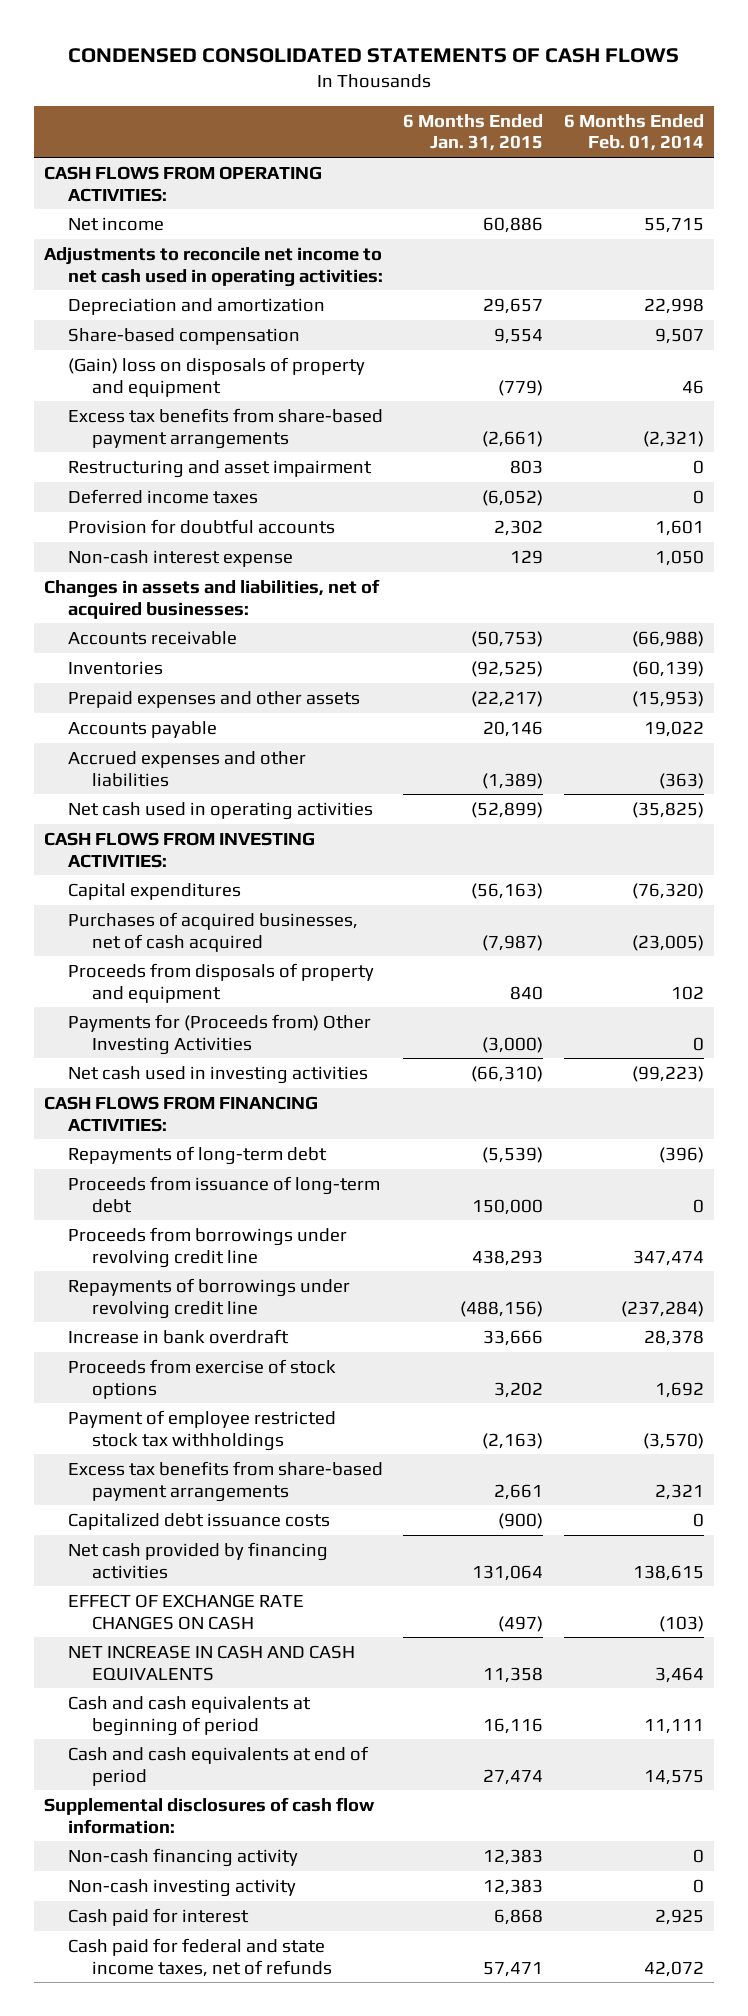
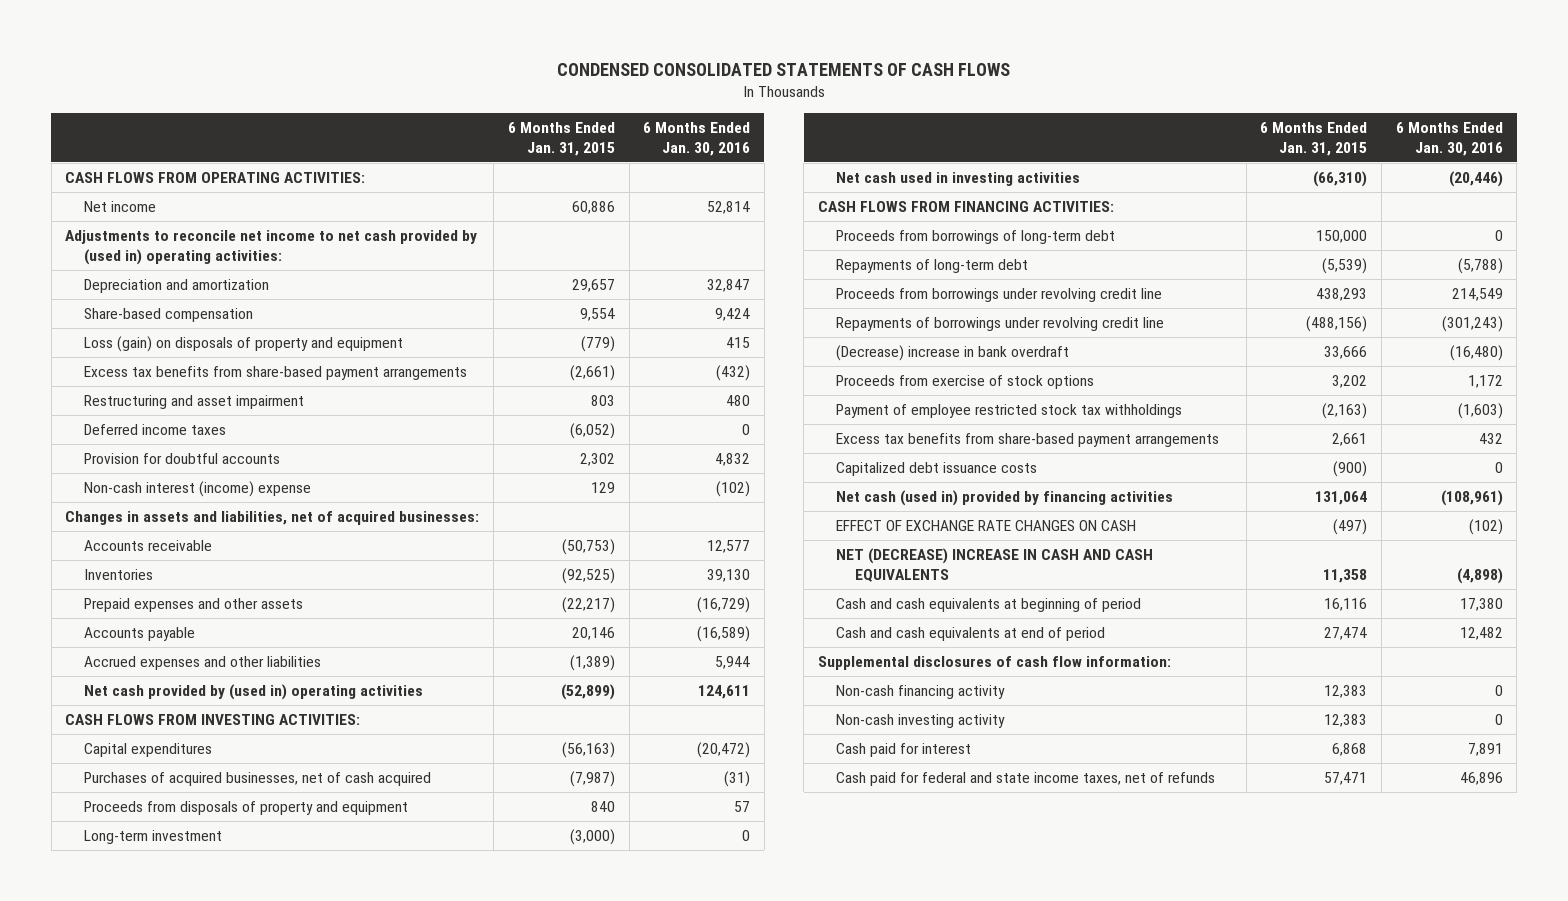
[563,113,704,152] 6 Months Ended Feb. 01, 2014 -> none
none -> [643,121,751,156] 6 Months Ended Jan. 30, 2016
[44,246,383,287] Adjustments to reconcile net income to net cash used in operating activities: -> [65,229,478,266] Adjustments to reconcile net income to net cash provided by (used in) operating activities:
[67,356,365,397] (Gain) loss on disposals of property and equipment -> [83,335,403,352] Loss (gain) on disposals of property and equipment
[67,549,293,567] Non-cash interest expense -> [83,480,311,497] Non-cash interest (income) expense
[67,801,373,820] Net cash used in operating activities -> [83,683,423,700] Net cash provided by (used in) operating activities
[67,1013,371,1055] Payments for (Proceeds from) Other Investing Activities -> [83,829,222,844] Long-term investment
none -> [836,229,1116,244] Proceeds from borrowings of long-term debt
[67,1175,380,1213] Proceeds from issuance of long-term debt -> none
[67,1328,289,1344] Increase in bank overdraft -> [836,344,1070,361] (Decrease) increase in bank overdraft
[67,1541,328,1579] Net cash provided by financing activities -> [836,489,1174,506] Net cash (used in) provided by financing activities
[67,1644,355,1681] NET INCREASE IN CASH AND CASH EQUIVALENTS -> [836,547,1154,583] NET (DECREASE) INCREASE IN CASH AND CASH EQUIVALENTS

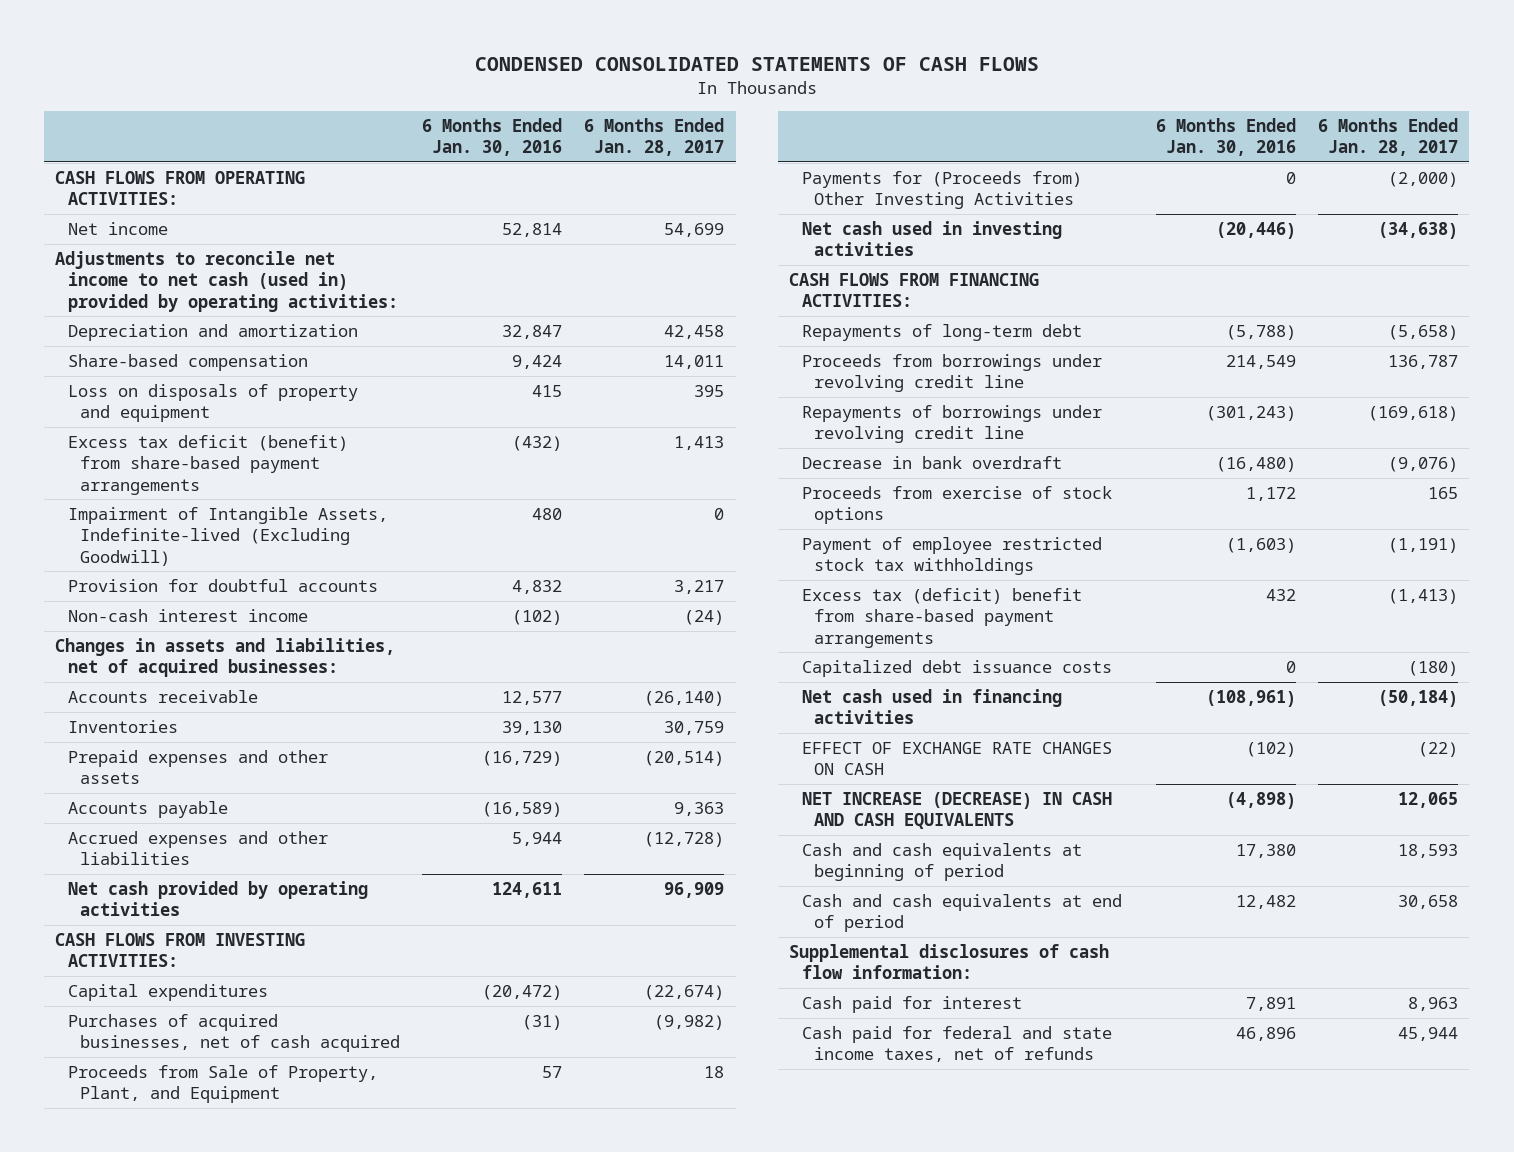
[507,121,615,156] 6 Months Ended Jan. 31, 2015 -> none
none -> [584,117,725,157] 6 Months Ended Jan. 28, 2017
[65,229,478,266] Adjustments to reconcile net income to net cash provided by (used in) operating activities: -> [55,250,398,312] Adjustments to reconcile net income to net cash (used in) provided by operating activities:
[83,423,226,435] Deferred income taxes -> none
[83,335,403,352] Loss (gain) on disposals of property and equipment -> [67,383,358,423] Loss on disposals of property and equipment
[83,365,467,380] Excess tax benefits from share-based payment arrangements -> [67,434,348,495] Excess tax deficit (benefit) from share-based payment arrangements
[83,394,304,409] Restructuring and asset impairment -> [67,506,388,566] Impairment of Intangible Assets, Indefinite-lived (Excluding Goodwill)
[83,480,311,497] Non-cash interest (income) expense -> [67,608,308,622] Non-cash interest income
[83,683,423,700] Net cash provided by (used in) operating activities -> [67,880,368,917] Net cash provided by operating activities
[83,800,408,815] Proceeds from disposals of property and equipment -> [67,1064,378,1104] Proceeds from Sale of Property, Plant, and Equipment
[83,829,222,844] Long-term investment -> [801,170,1082,210] Payments for (Proceeds from) Other Investing Activities
[836,229,1116,244] Proceeds from borrowings of long-term debt -> none
[836,344,1070,361] (Decrease) increase in bank overdraft -> [801,455,1062,469] Decrease in bank overdraft
[836,432,1220,447] Excess tax benefits from share-based payment arrangements -> [801,587,1082,648] Excess tax (deficit) benefit from share-based payment arrangements
[836,489,1174,506] Net cash (used in) provided by financing activities -> [801,688,1062,725] Net cash used in financing activities
[836,547,1154,583] NET (DECREASE) INCREASE IN CASH AND CASH EQUIVALENTS -> [801,791,1112,830] NET INCREASE (DECREASE) IN CASH AND CASH EQUIVALENTS
[836,684,1006,699] Non-cash financing activity -> none
[836,713,1006,728] Non-cash investing activity -> none

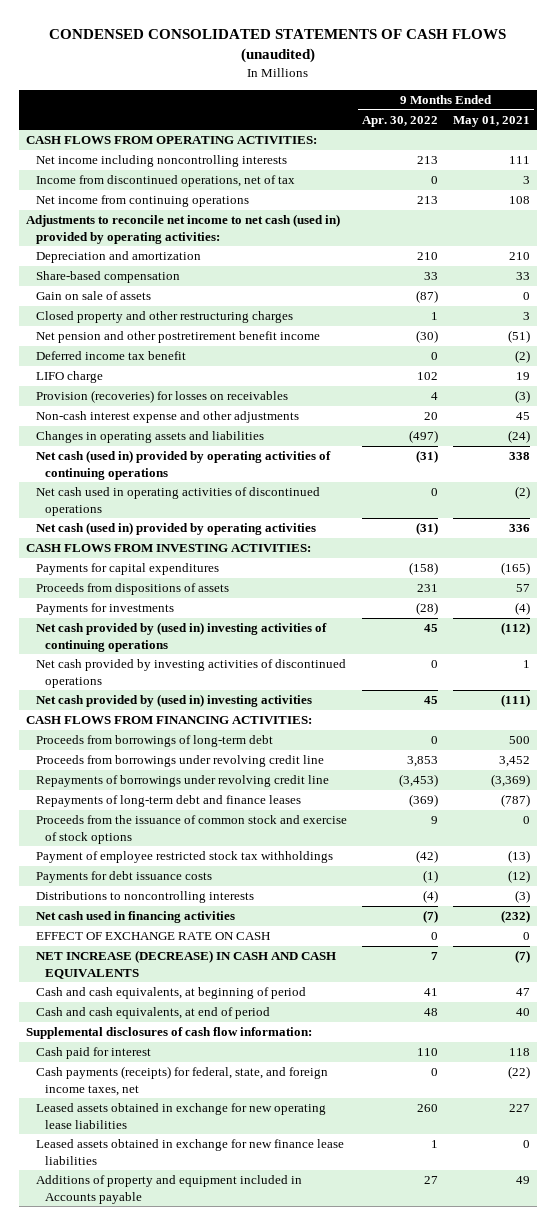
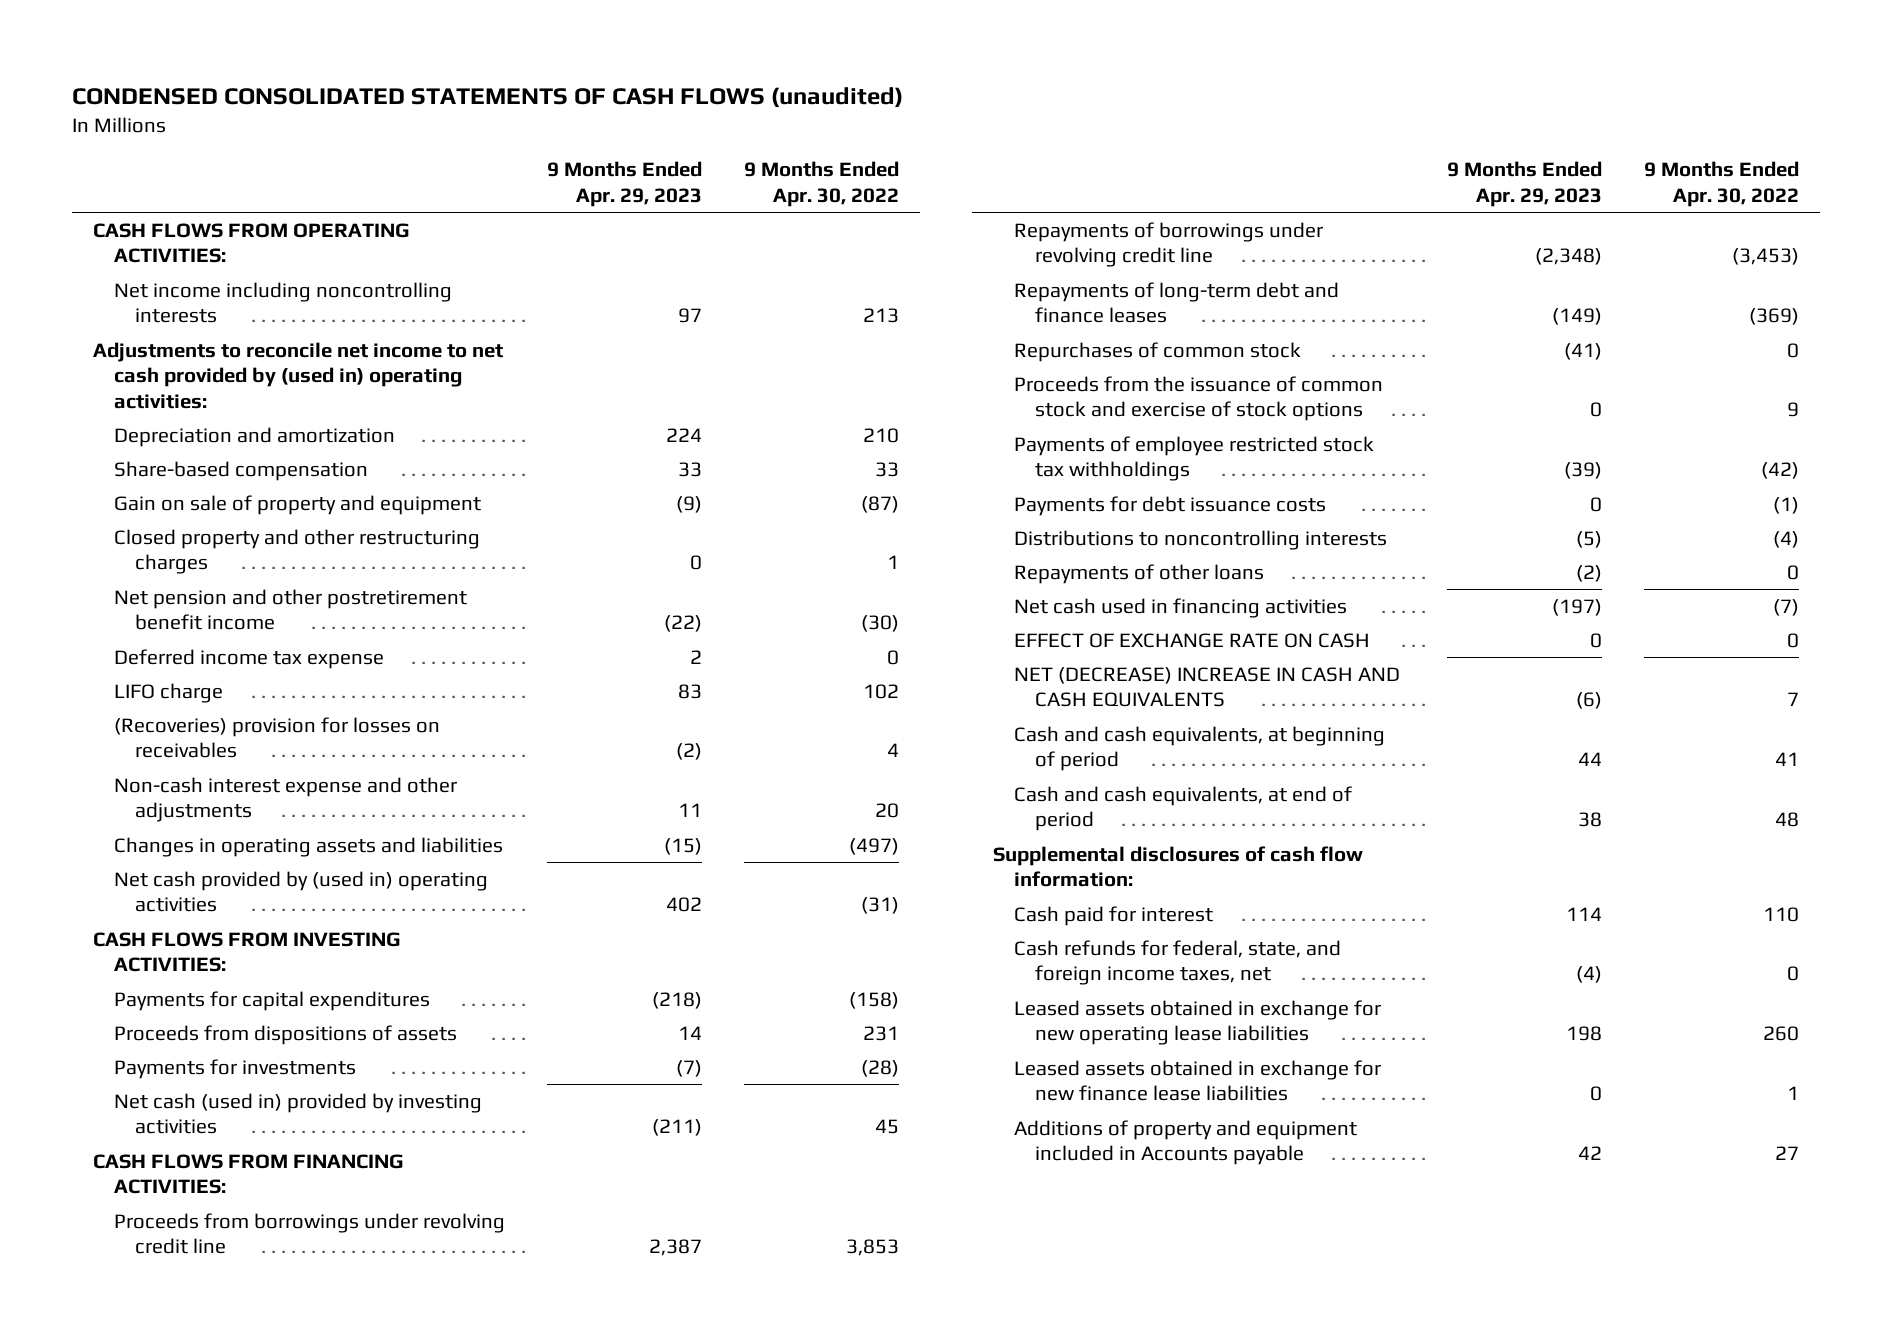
[452,115,530,127] May 01, 2021 -> none
none -> [546,161,702,207] 9 Months Ended Apr. 29, 2023
[35,175,295,188] Income from discontinued operations, net of tax -> none
[35,195,249,208] Net income from continuing operations -> none
[26,214,341,244] Adjustments to reconcile net income to net cash (used in) provided by operating activities: -> [92,341,503,409] Adjustments to reconcile net income to net cash provided by (used in) operating activities:
[35,291,151,301] Gain on sale of assets -> [113,494,481,515] Gain on sale of property and equipment
[35,351,186,361] Deferred income tax benefit -> [113,648,384,669] Deferred income tax expense
[35,390,288,404] Provision (recoveries) for losses on receivables -> [113,716,440,759] (Recoveries) provision for losses on receivables
[35,450,331,480] Net cash (used in) provided by operating activities of continuing operations -> none
[35,487,320,516] Net cash used in operating activities of discontinued operations -> none
[35,522,316,536] Net cash (used in) provided by operating activities -> [113,870,488,913] Net cash provided by (used in) operating activities
[35,622,327,652] Net cash provided by (used in) investing activities of continuing operations -> none
[35,659,346,688] Net cash provided by investing activities of discontinued operations -> none
[35,694,312,708] Net cash provided by (used in) investing activities -> [113,1092,482,1135] Net cash (used in) provided by investing activities
[35,735,273,748] Proceeds from borrowings of long-term debt -> none
none -> [1013,341,1301,362] Repurchases of common stock
[35,851,333,864] Payment of employee restricted stock tax withholdings -> [1013,435,1374,482] Payments of employee restricted stock tax withholdings
none -> [1013,563,1264,584] Repayments of other loans
[35,950,336,979] NET INCREASE (DECREASE) IN CASH AND CASH EQUIVALENTS -> [1013,666,1400,708] NET (DECREASE) INCREASE IN CASH AND CASH EQUIVALENTS
[35,1066,328,1096] Cash payments (receipts) for federal, state, and foreign income taxes, net -> [1013,939,1341,986] Cash refunds for federal, state, and foreign income taxes, net

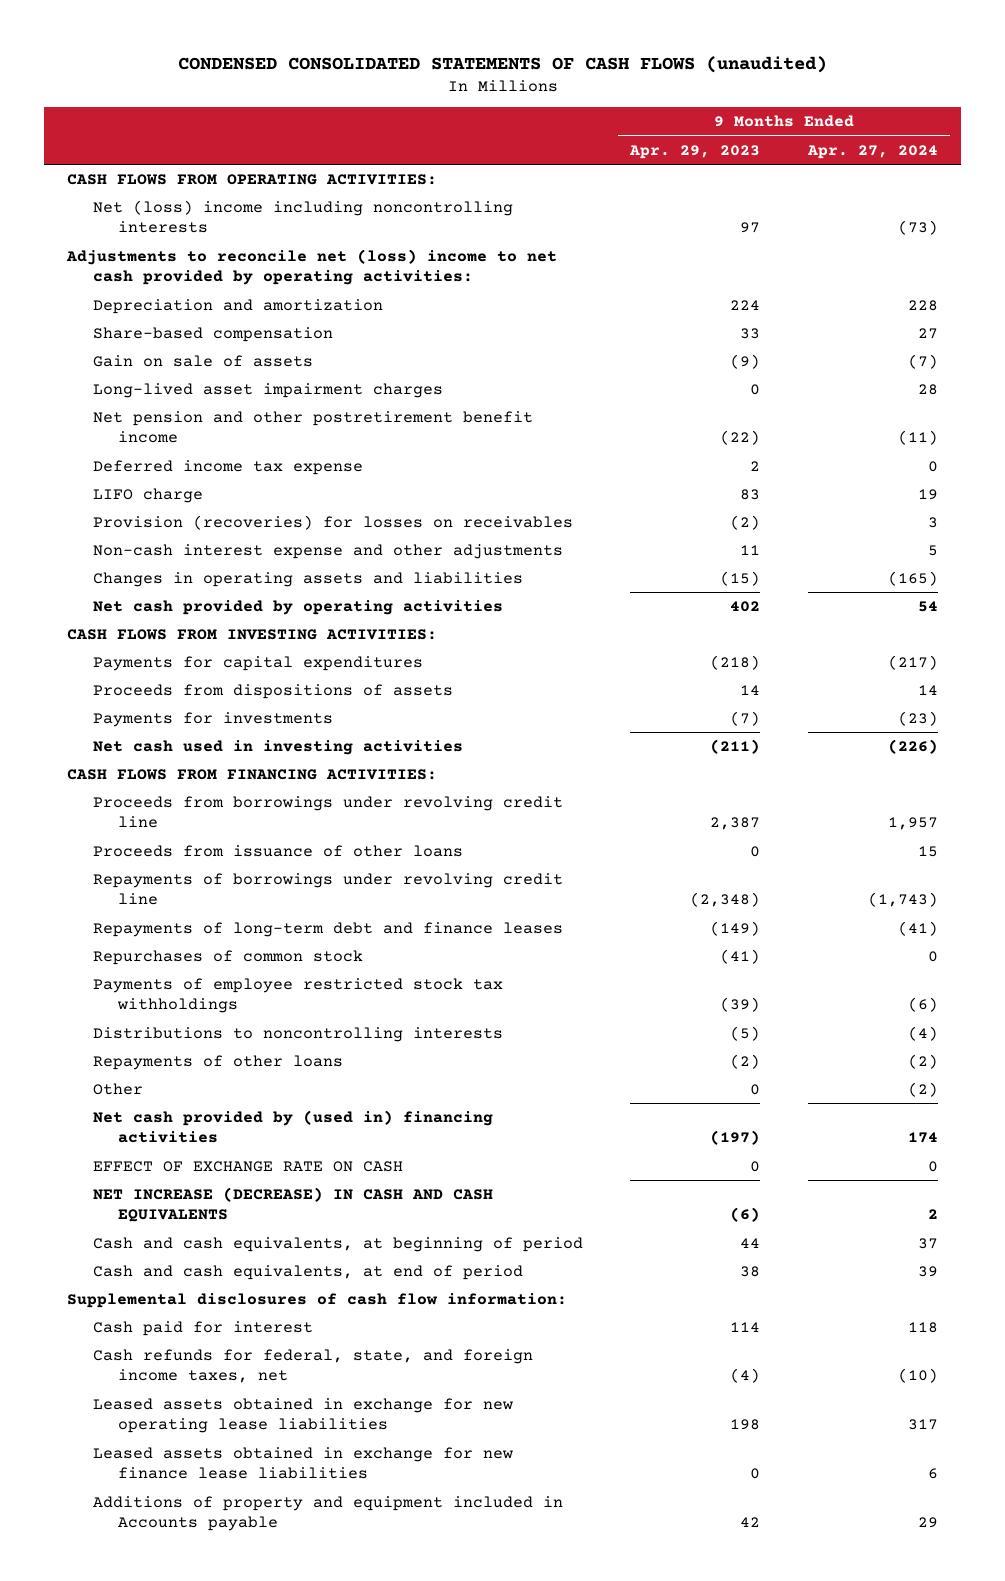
[743,161,899,207] 9 Months Ended Apr. 30, 2022 -> none
none -> [806,144,938,159] Apr. 27, 2024
[113,281,452,324] Net income including noncontrolling interests -> [92,199,513,234] Net (loss) income including noncontrolling interests
[92,341,503,409] Adjustments to reconcile net income to net cash provided by (used in) operating activities: -> [66,248,558,286] Adjustments to reconcile net (loss) income to net cash provided by operating activities:
[113,528,480,575] Closed property and other restructuring charges -> none
[113,494,481,515] Gain on sale of property and equipment -> [92,354,313,367] Gain on sale of assets
none -> [92,382,443,398] Long-lived asset impairment charges
[113,716,440,759] (Recoveries) provision for losses on receivables -> [92,514,573,530] Provision (recoveries) for losses on receivables
[113,870,488,913] Net cash provided by (used in) operating activities -> [92,599,503,615] Net cash provided by operating activities
[113,1092,482,1135] Net cash (used in) provided by investing activities -> [92,739,463,755] Net cash used in investing activities
none -> [92,844,463,857] Proceeds from issuance of other loans
[1013,375,1383,422] Proceeds from the issuance of common stock and exercise of stock options -> none
[1013,495,1326,516] Payments for debt issuance costs -> none
none -> [92,1082,143,1095] Other
[1013,597,1347,618] Net cash used in financing activities -> [92,1109,493,1144] Net cash provided by (used in) financing activities
[1013,666,1400,708] NET (DECREASE) INCREASE IN CASH AND CASH EQUIVALENTS -> [92,1186,493,1223] NET INCREASE (DECREASE) IN CASH AND CASH EQUIVALENTS

